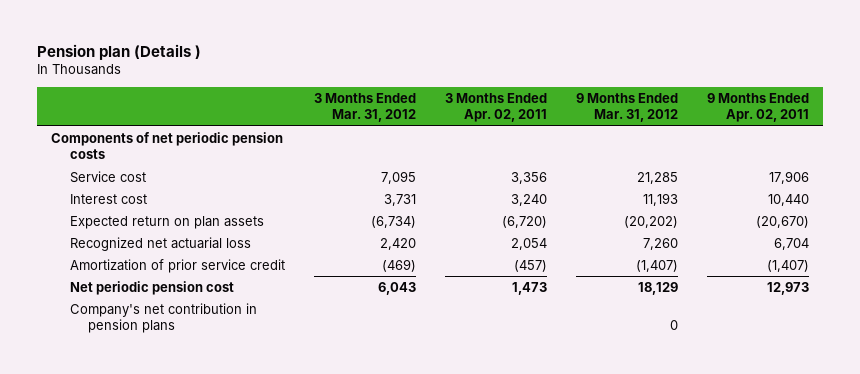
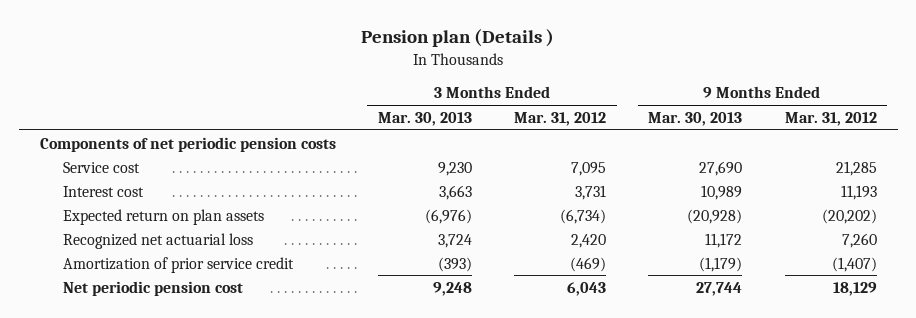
[444,93,547,123] 3 Months Ended Apr. 02, 2011 -> none
[706,93,809,123] 9 Months Ended Apr. 02, 2011 -> none
none -> [377,111,472,126] Mar. 30, 2013
none -> [648,111,743,126] Mar. 30, 2013
[69,302,257,334] Company's net contribution in pension plans -> none

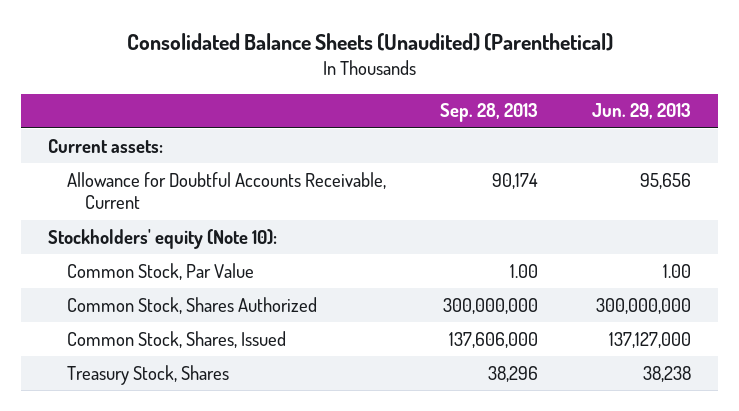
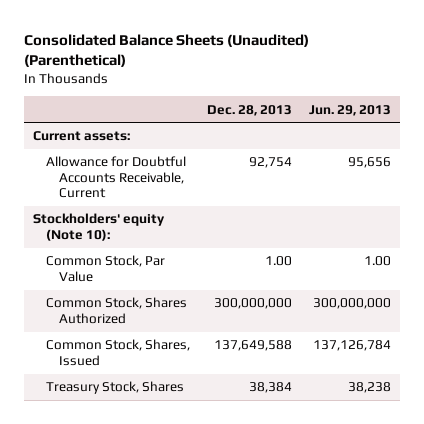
[439,103,538,123] Sep. 28, 2013 -> none
none -> [206,104,292,116] Dec. 28, 2013
[608,331,691,348] 137,127,000 -> [313,340,392,352] 137,126,784

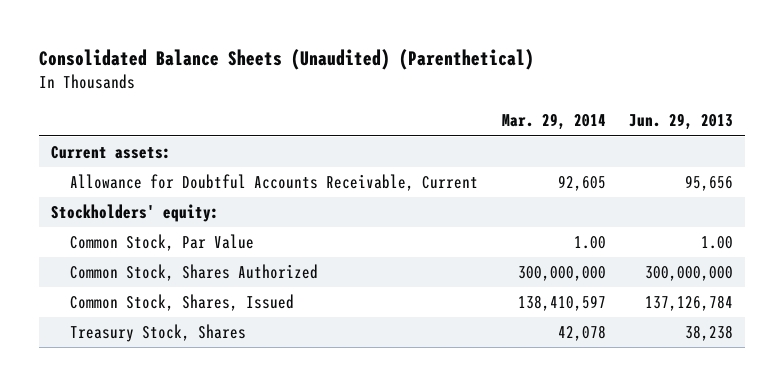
[206,104,292,116] Dec. 28, 2013 -> none
none -> [501,113,606,131] Mar. 29, 2014
[32,213,165,241] Stockholders' equity (Note 10): -> [50,204,219,223] Stockholders' equity:

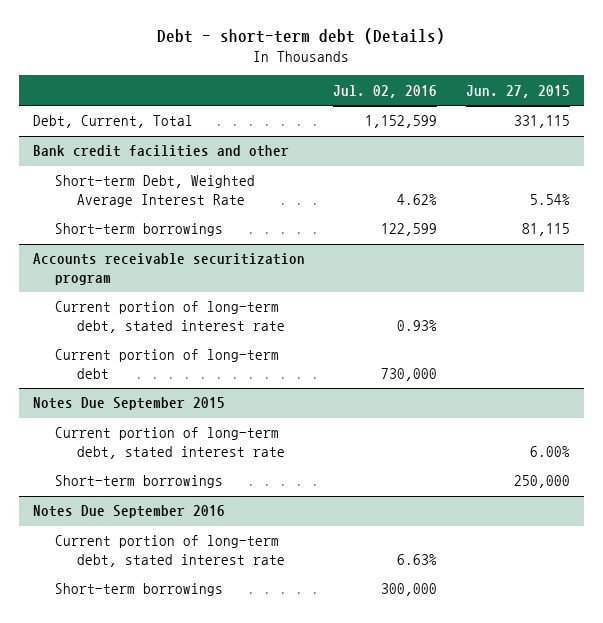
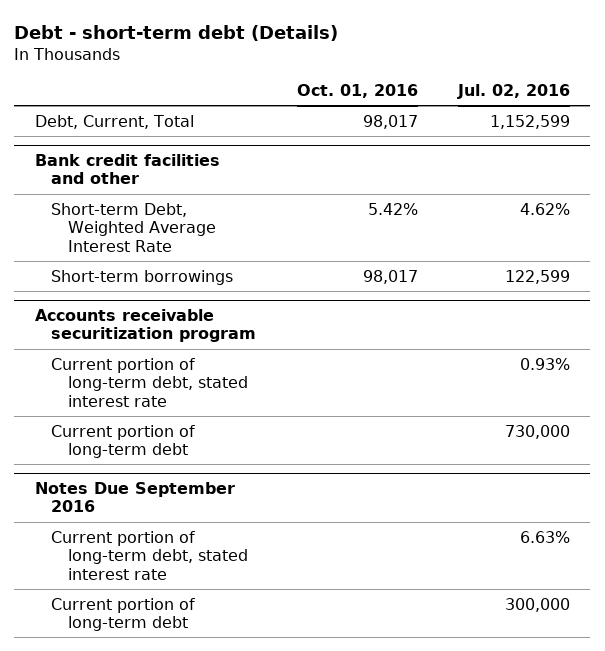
[465,84,570,98] Jun. 27, 2015 -> none
none -> [296,84,418,99] Oct. 01, 2016
[33,397,226,411] Notes Due September 2015 -> none
[55,427,286,459] Current portion of long-term debt, stated interest rate -> none
[55,475,224,489] Short-term borrowings -> none
[55,583,224,597] Short-term borrowings -> none
none -> [51,597,196,632] Current portion of long-term debt

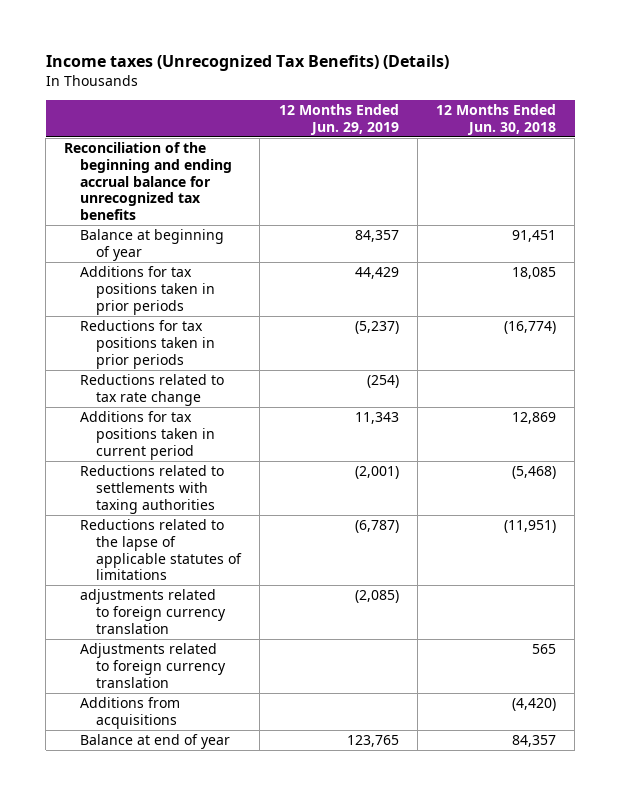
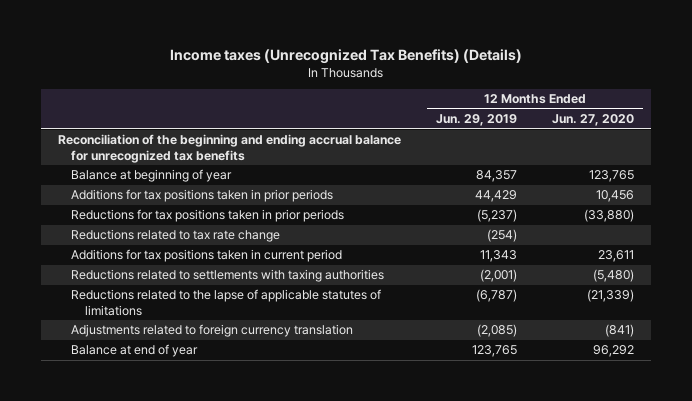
[436,103,557,135] 12 Months Ended Jun. 30, 2018 -> none
none -> [551,114,634,127] Jun. 27, 2020
[80,643,226,688] Adjustments related to foreign currency translation -> none
[80,697,181,729] Additions from acquisitions -> none
[80,589,226,634] adjustments related to foreign currency translation -> [71,324,354,338] Adjustments related to foreign currency translation

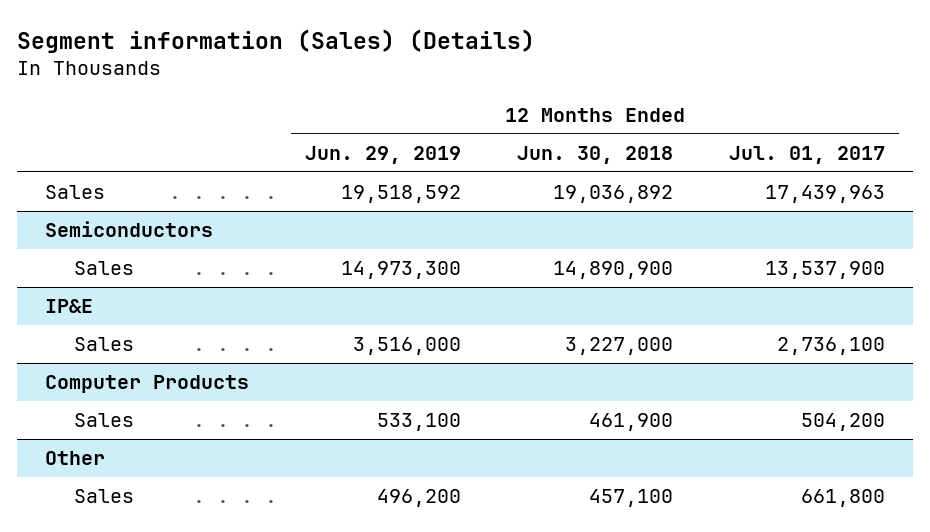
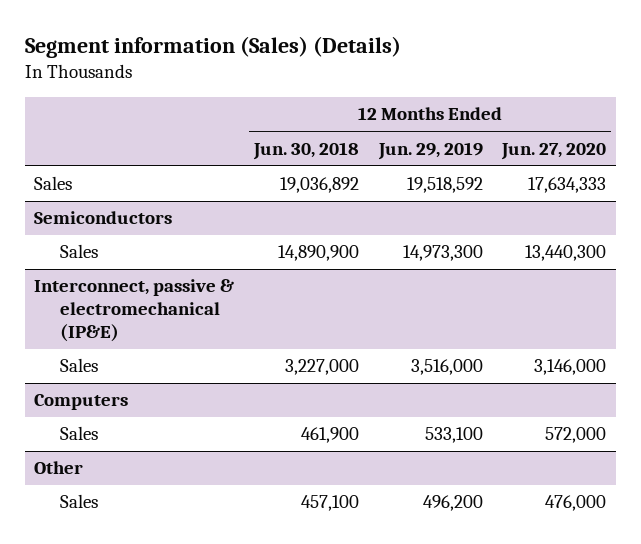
[728,145,885,164] Jul. 01, 2017 -> none
none -> [501,142,607,160] Jun. 27, 2020
[45,299,94,314] IP&E -> [34,279,235,343] Interconnect, passive & electromechanical (IP&E)
[45,375,250,394] Computer Products -> [34,394,129,411] Computers

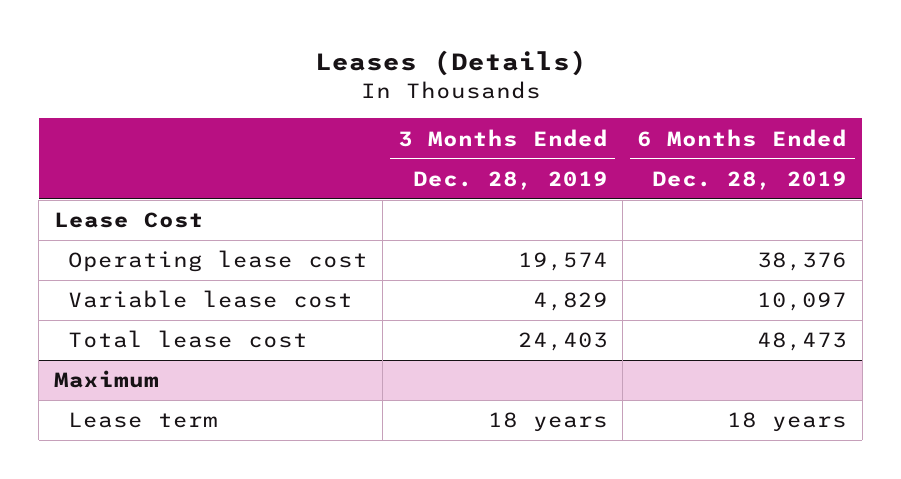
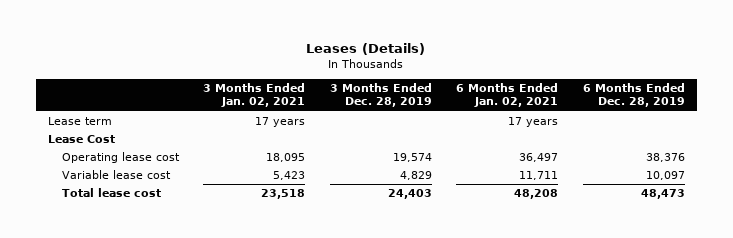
none -> [203,83,306,108] 3 Months Ended Jan. 02, 2021
none -> [456,83,559,108] 6 Months Ended Jan. 02, 2021
none -> [47,117,112,126] Lease term
[53,370,159,389] Maximum -> none
[68,412,219,429] Lease term -> none

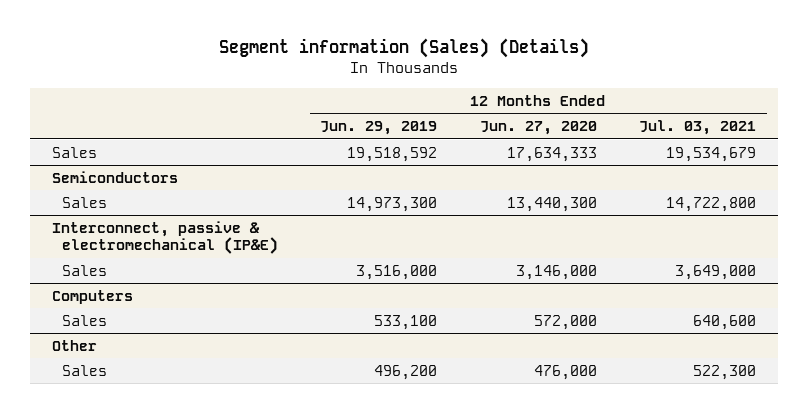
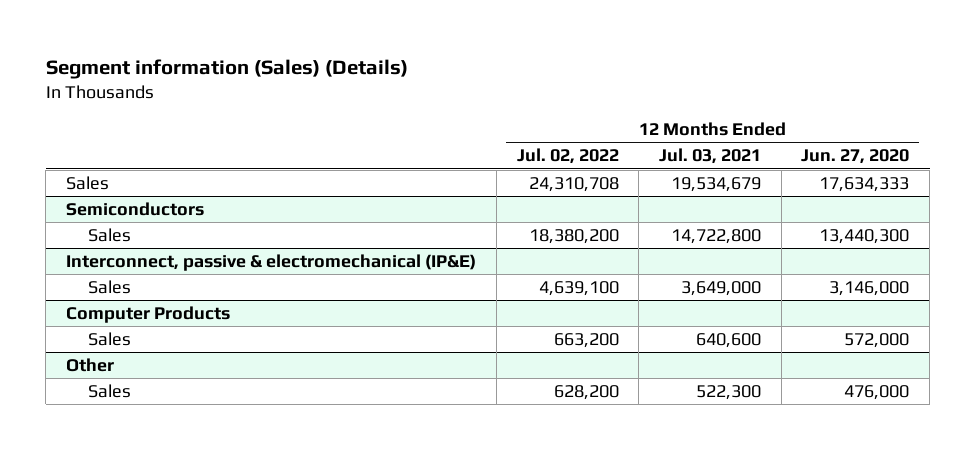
[320,121,438,136] Jun. 29, 2019 -> none
none -> [516,148,619,165] Jul. 02, 2022
[51,289,133,304] Computers -> [66,305,231,323] Computer Products

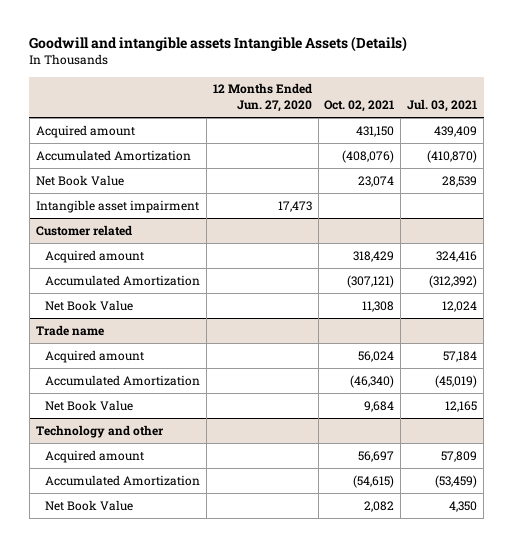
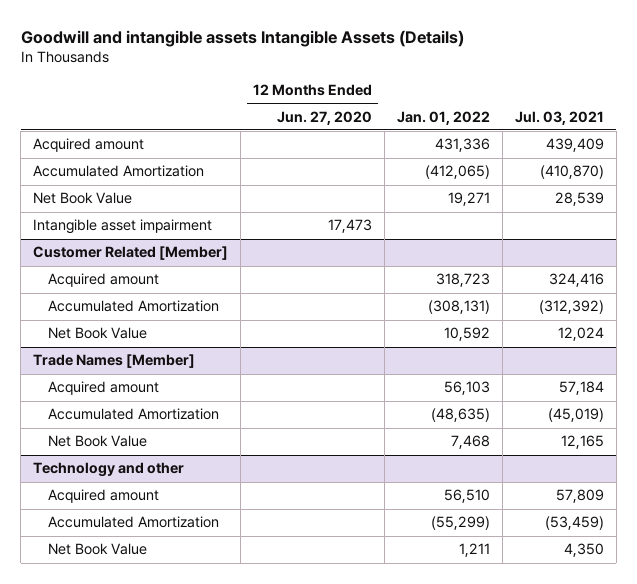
[324,100,395,113] Oct. 02, 2021 -> none
none -> [396,110,490,125] Jan. 01, 2022
[35,224,132,236] Customer related -> [33,246,229,261] Customer Related [Member]
[35,324,104,336] Trade name -> [33,354,196,369] Trade Names [Member]

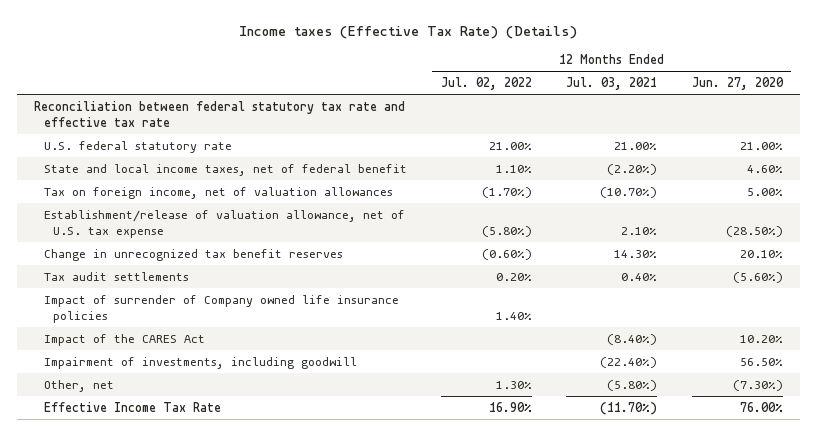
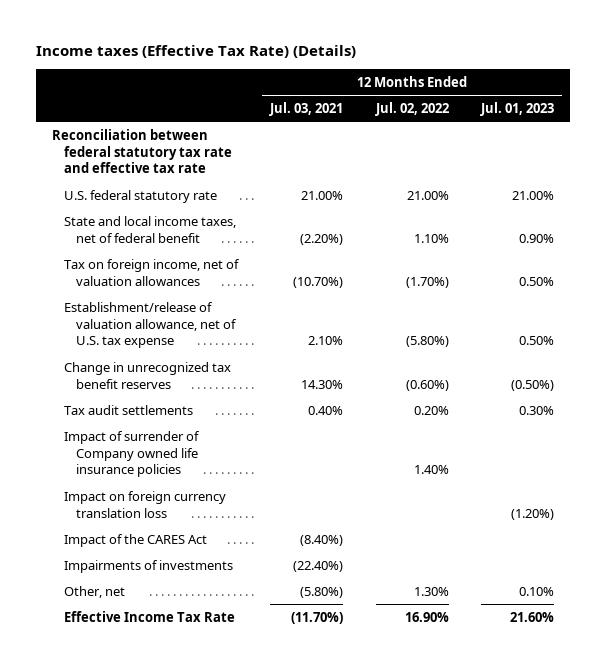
[691,76,784,90] Jun. 27, 2020 -> none
none -> [480,101,555,116] Jul. 01, 2023
none -> [63,490,226,518] Impact on foreign currency translation loss
[43,356,357,369] Impairment of investments, including goodwill -> [63,559,233,573] Impairments of investments

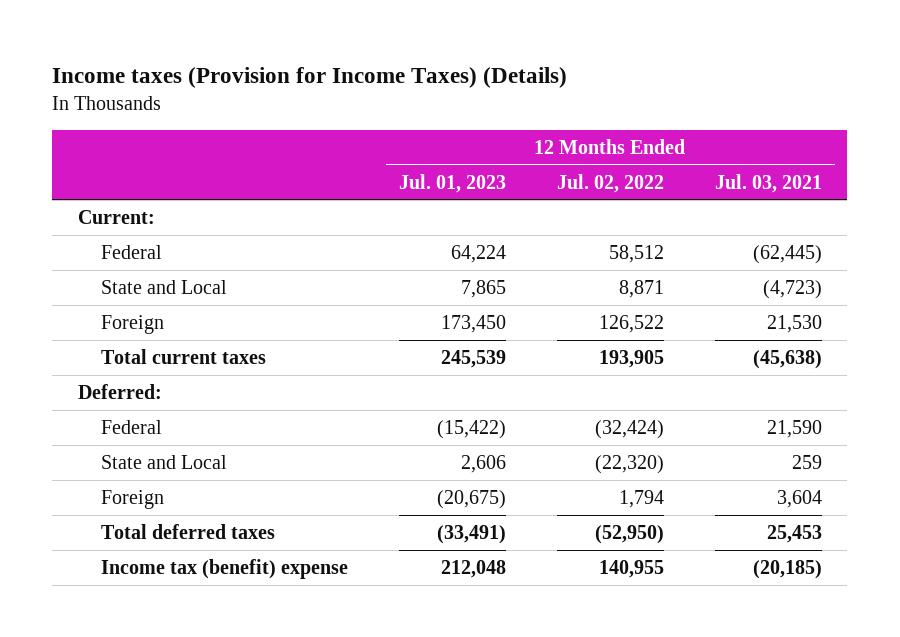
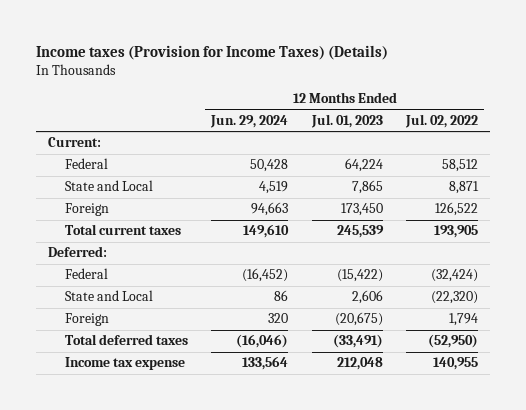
[714,173,822,193] Jul. 03, 2021 -> none
none -> [210,115,289,129] Jun. 29, 2024
[101,558,349,579] Income tax (benefit) expense -> [64,357,185,371] Income tax expense

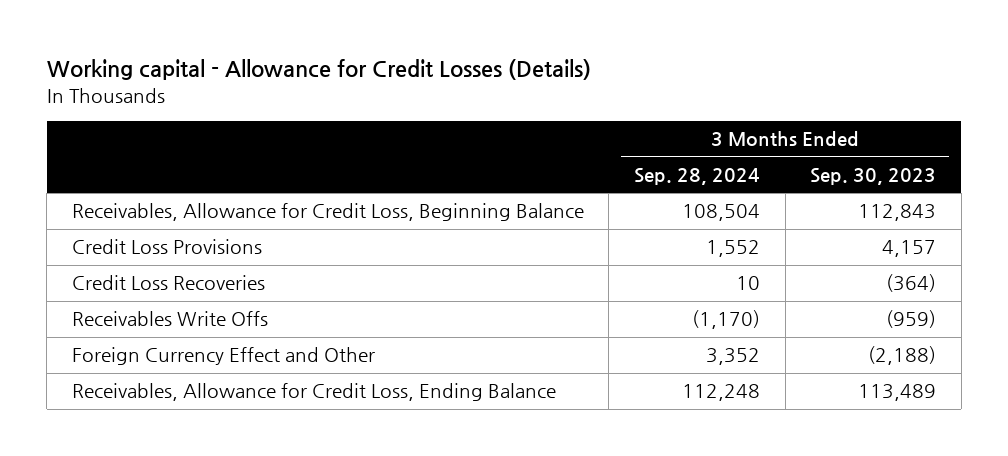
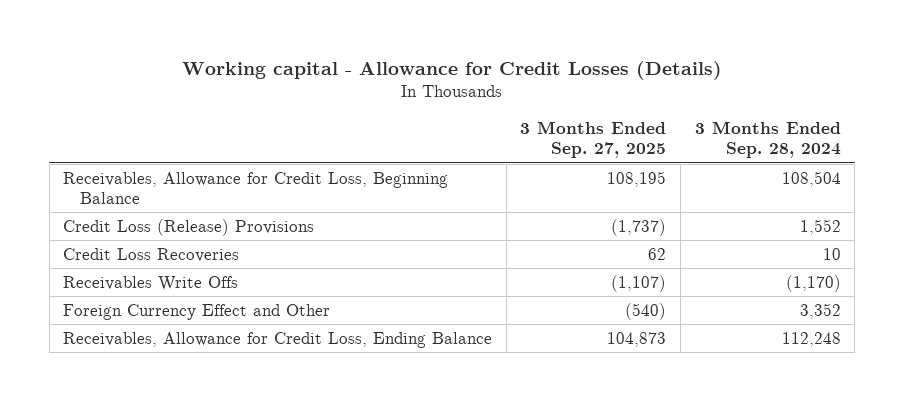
[810,168,937,186] Sep. 30, 2023 -> none
none -> [520,120,667,159] 3 Months Ended Sep. 27, 2025
[71,239,262,255] Credit Loss Provisions -> [63,218,315,236] Credit Loss (Release) Provisions

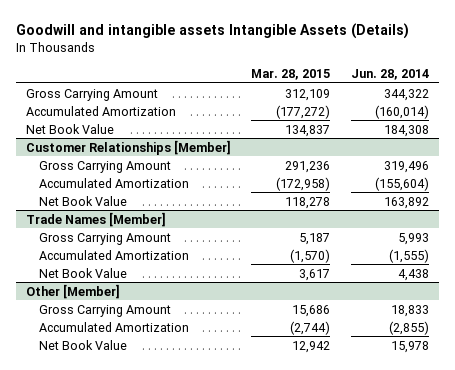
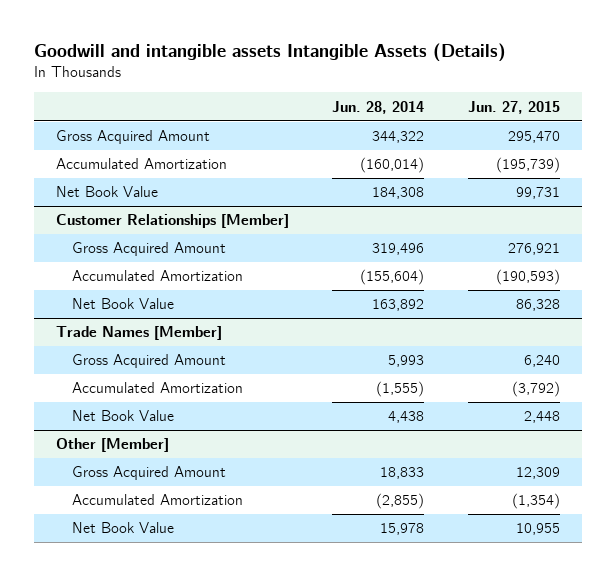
[251,68,331,80] Mar. 28, 2015 -> none
none -> [467,100,560,114] Jun. 27, 2015
[26,88,159,101] Gross Carrying Amount -> [55,130,210,145] Gross Acquired Amount
[38,160,171,173] Gross Carrying Amount -> [71,242,226,257] Gross Acquired Amount
[38,232,171,245] Gross Carrying Amount -> [71,354,226,369] Gross Acquired Amount
[38,304,171,317] Gross Carrying Amount -> [71,466,226,481] Gross Acquired Amount

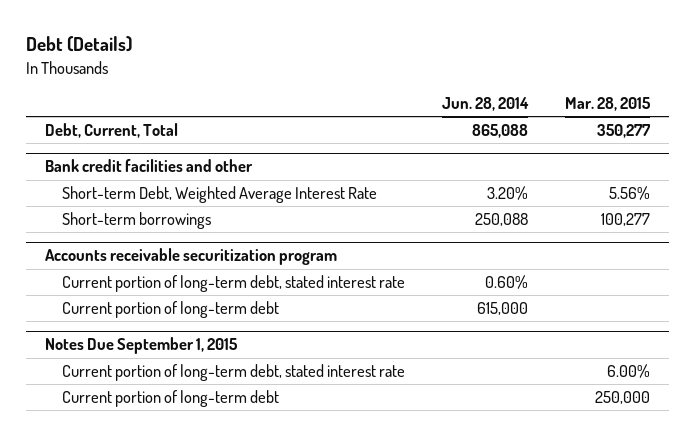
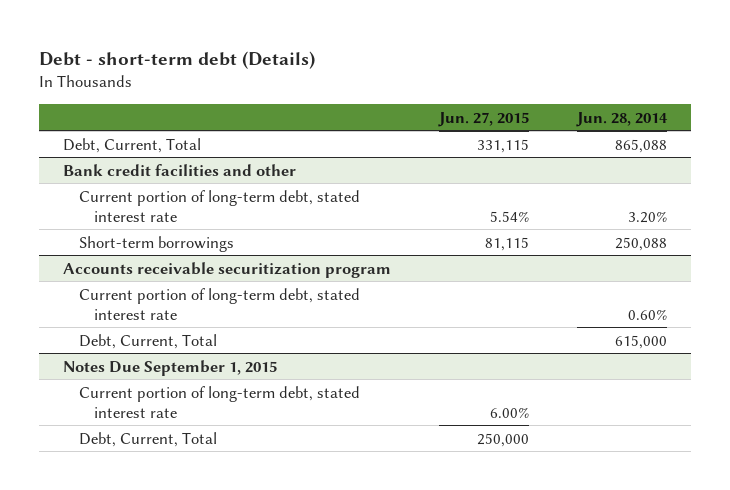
[26,36,133,53] Debt (Details) -> [38,50,315,69] Debt - short-term debt (Details)
[565,97,652,112] Mar. 28, 2015 -> none
none -> [438,111,530,127] Jun. 27, 2015
[61,186,377,204] Short-term Debt, Weighted Average Interest Rate -> none
none -> [78,189,360,222] Current portion of long-term debt, stated interest rate
[61,301,279,319] Current portion of long-term debt -> [78,333,217,349] Debt, Current, Total
[61,390,279,408] Current portion of long-term debt -> none
none -> [78,431,217,447] Debt, Current, Total

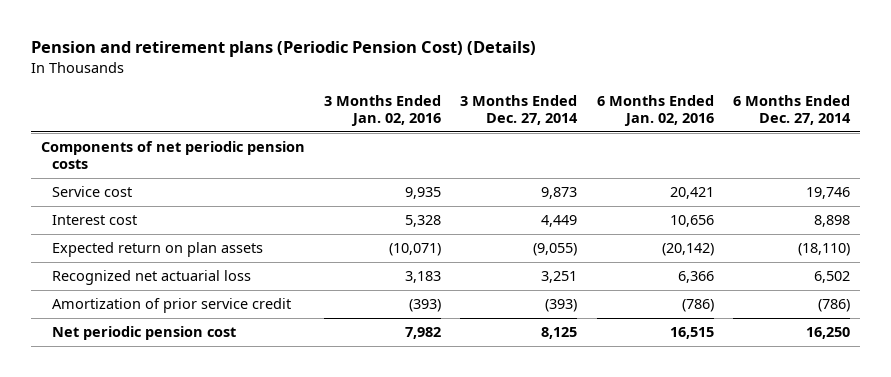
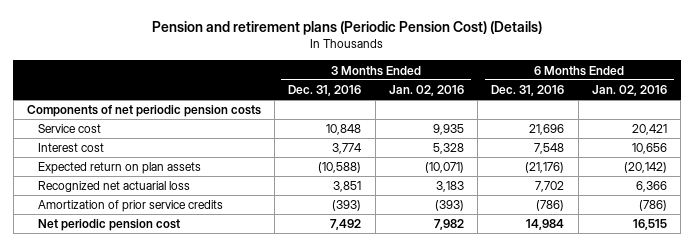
[460,95,579,126] 3 Months Ended Dec. 27, 2014 -> none
[733,95,852,126] 6 Months Ended Dec. 27, 2014 -> none
none -> [288,84,362,96] Dec. 31, 2016
none -> [491,84,565,96] Dec. 31, 2016
[52,298,292,314] Amortization of prior service credit -> [38,200,224,213] Amortization of prior service credits

